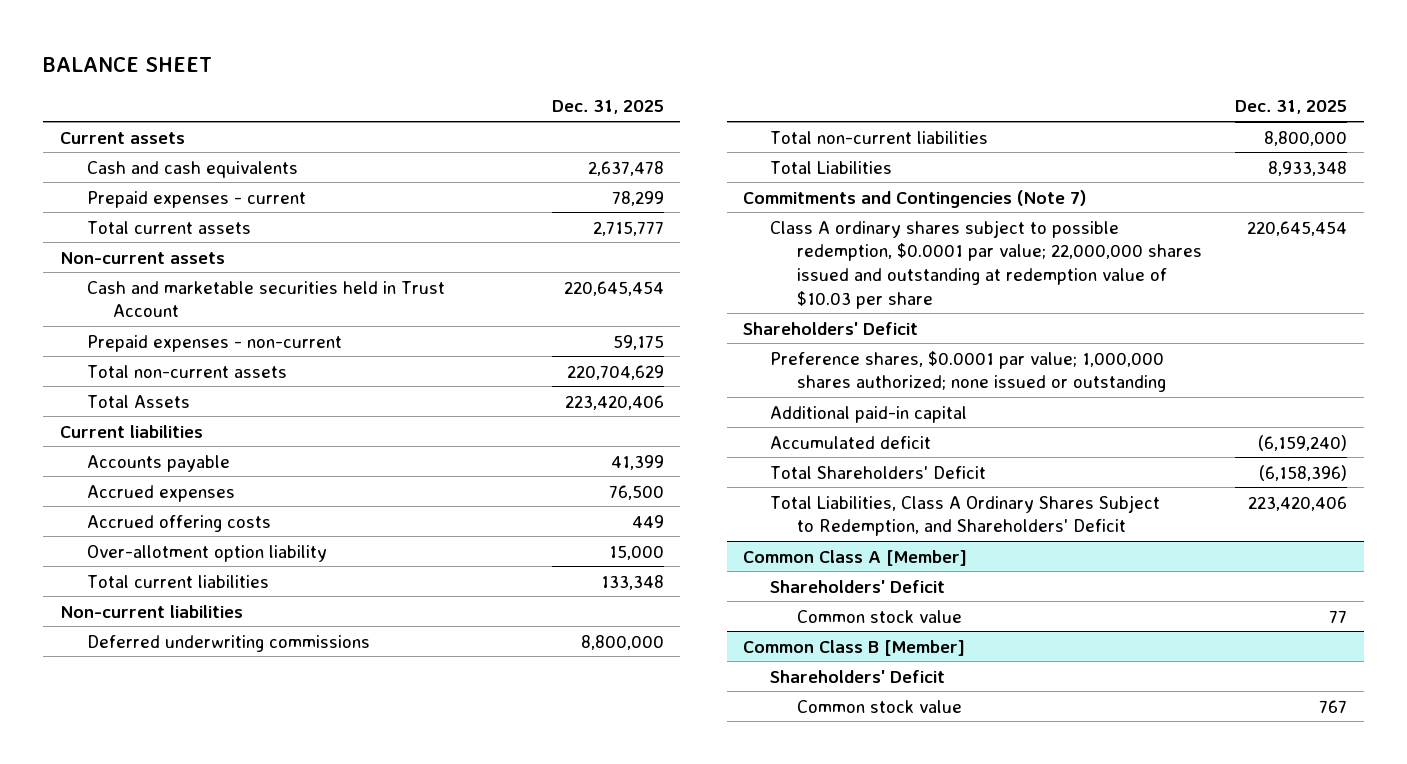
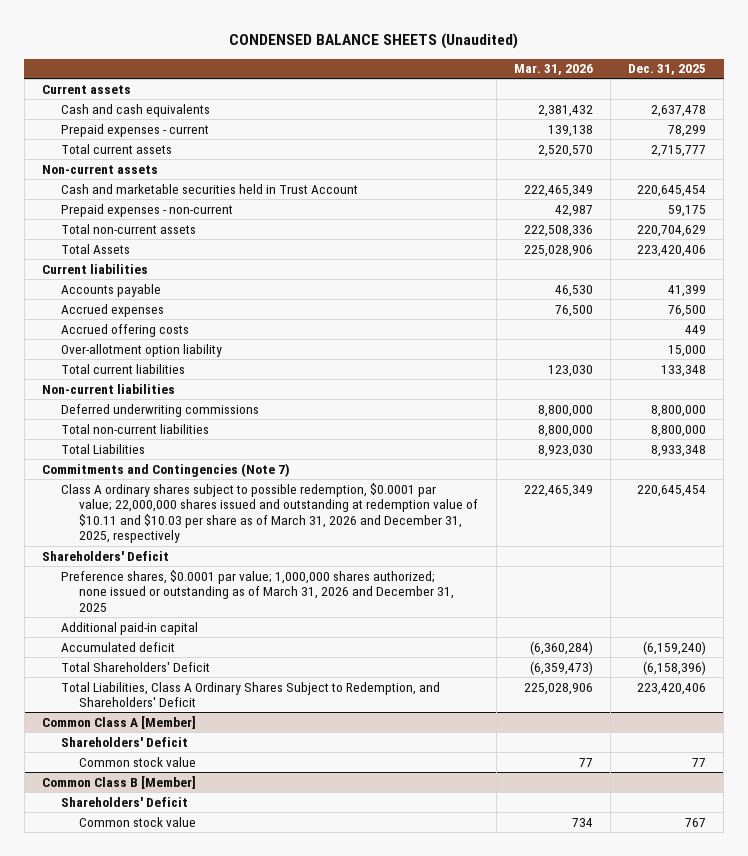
[43,57,213,73] BALANCE SHEET -> [229,33,519,50] CONDENSED BALANCE SHEETS (Unaudited)
none -> [513,64,593,76] Mar. 31, 2026
[770,219,1202,309] Class A ordinary shares subject to possible redemption, $0.0001 par value; 22,000,000 shares issued and outstanding at redemption value of $10.03 per share -> [60,482,479,544] Class A ordinary shares subject to possible redemption, $0.0001 par value; 22,000,000 shares issued and outstanding at redemption value of $10.11 and $10.03 per share as of March 31, 2026 and December 31, 2025, respectively
[770,350,1166,393] Preference shares, $0.0001 par value; 1,000,000 shares authorized; none issued or outstanding -> [60,569,455,612] Preference shares, $0.0001 par value; 1,000,000 shares authorized; none issued or outstanding as of March 31, 2026 and December 31, 2025

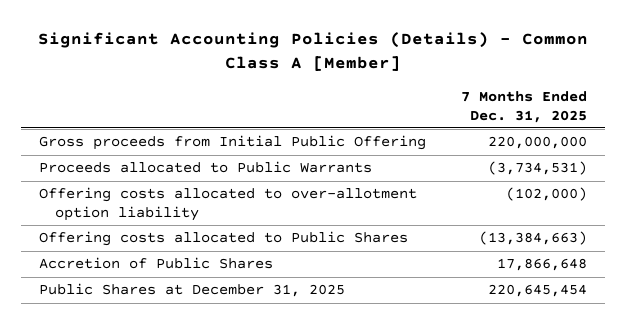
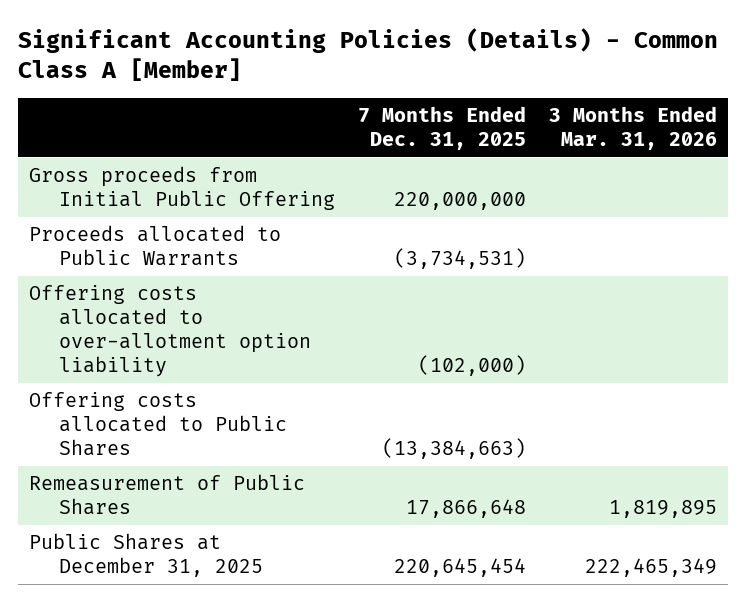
none -> [548,106,717,151] 3 Months Ended Mar. 31, 2026
[38,257,273,270] Accretion of Public Shares -> [29,474,306,516] Remeasurement of Public Shares

